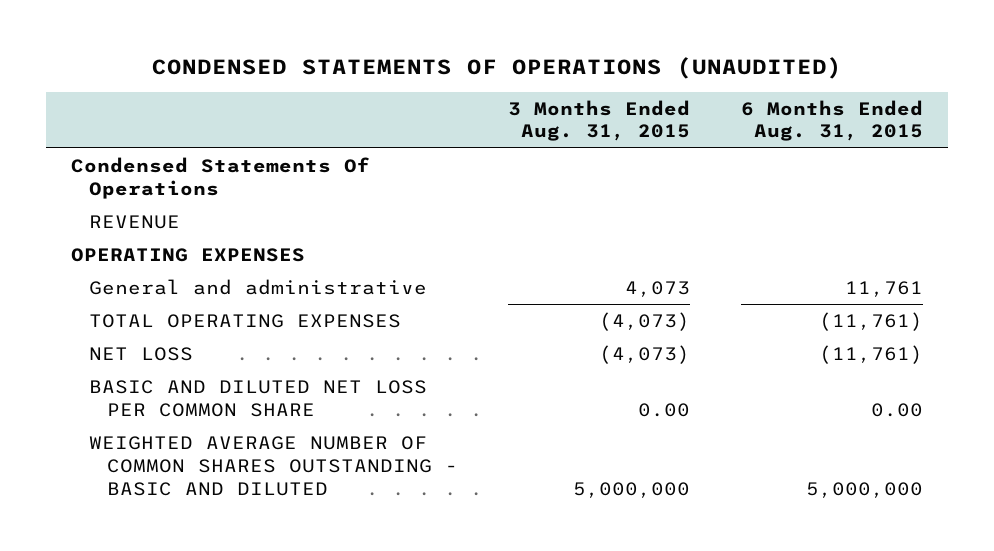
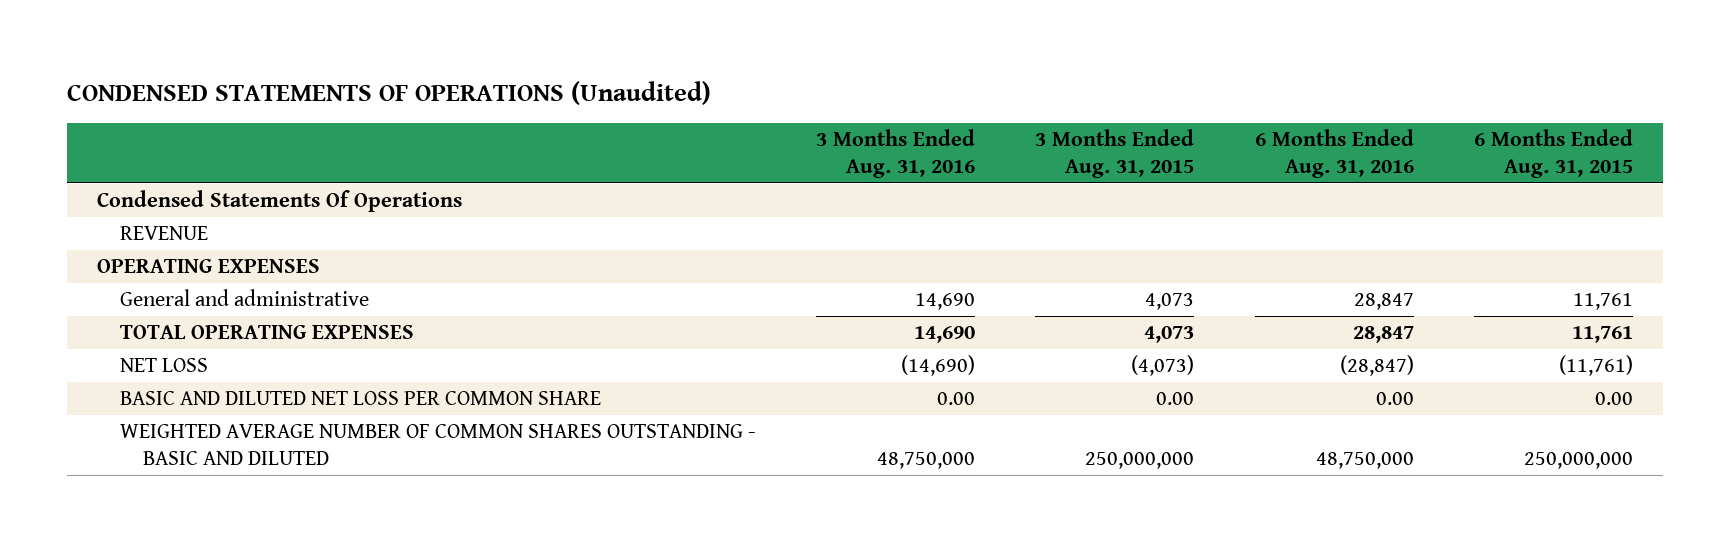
[151,57,842,80] CONDENSED STATEMENTS OF OPERATIONS (UNAUDITED) -> [66,81,711,106] CONDENSED STATEMENTS OF OPERATIONS (Unaudited)
none -> [816,129,976,179] 3 Months Ended Aug. 31, 2016
none -> [1254,129,1414,179] 6 Months Ended Aug. 31, 2016
[599,311,691,331] (4,073) -> [1144,326,1195,344] 4,073
[818,311,923,331] (11,761) -> [1571,326,1633,344] 11,761
[573,481,691,498] 5,000,000 -> [1085,452,1195,470] 250,000,000
[805,481,923,498] 5,000,000 -> [1523,452,1633,470] 250,000,000

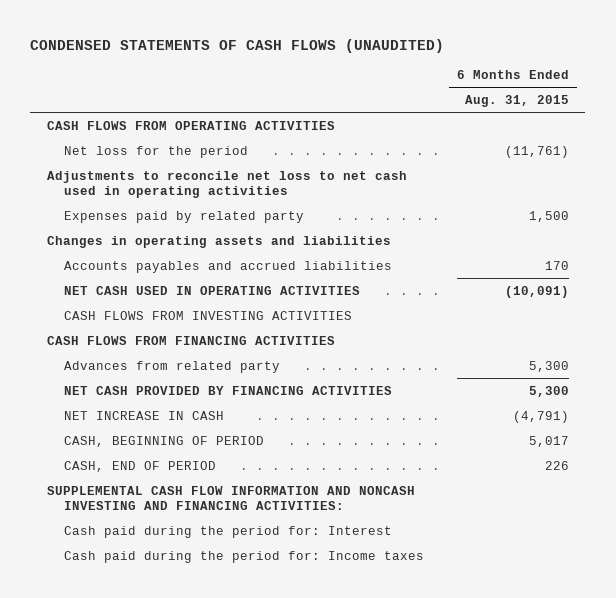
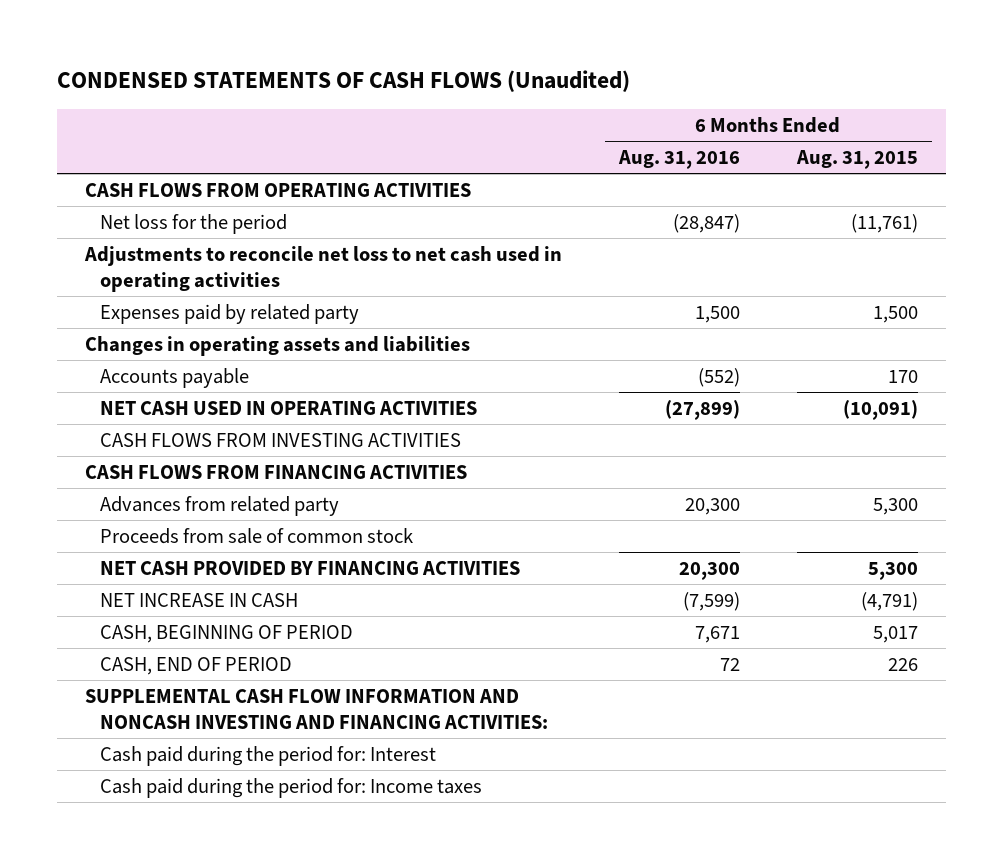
[30,38,445,53] CONDENSED STATEMENTS OF CASH FLOWS (UNAUDITED) -> [56,70,630,93] CONDENSED STATEMENTS OF CASH FLOWS (Unaudited)
none -> [617,149,740,169] Aug. 31, 2016
[63,260,392,273] Accounts payables and accrued liabilities -> [100,367,250,388] Accounts payable
none -> [100,527,414,544] Proceeds from sale of common stock

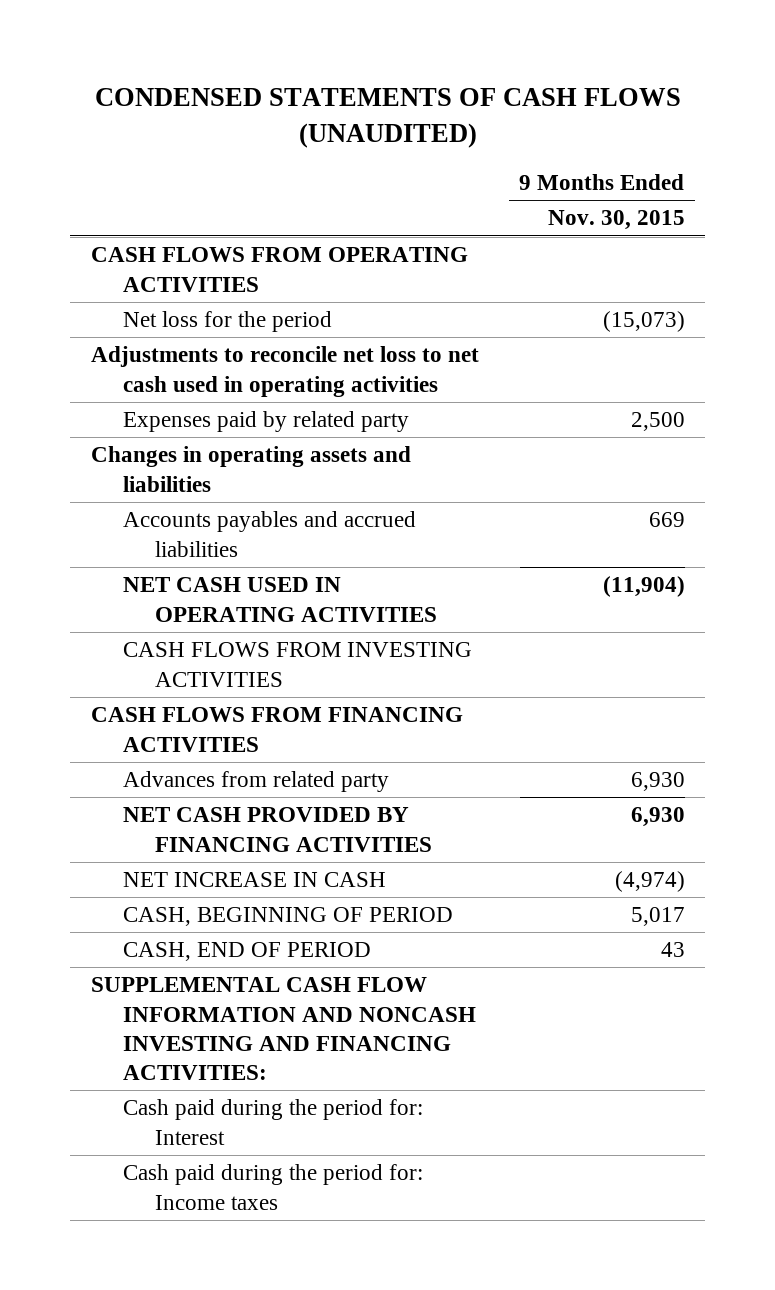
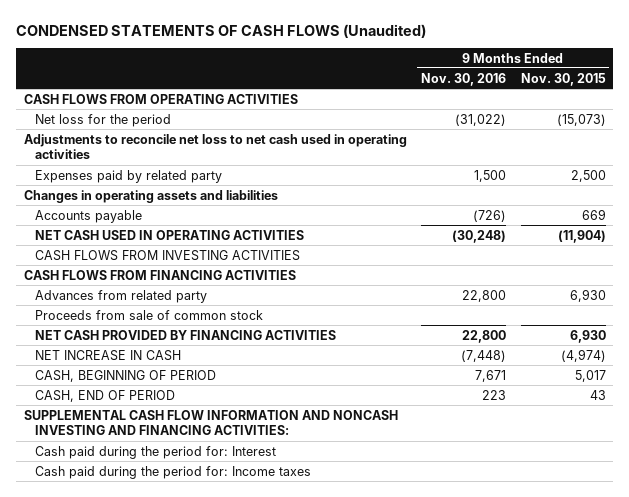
[94,88,681,148] CONDENSED STATEMENTS OF CASH FLOWS (UNAUDITED) -> [16,23,427,38] CONDENSED STATEMENTS OF CASH FLOWS (Unaudited)
none -> [421,72,507,86] Nov. 30, 2016
[122,511,416,557] Accounts payables and accrued liabilities -> [35,209,143,223] Accounts payable
none -> [35,309,264,320] Proceeds from sale of common stock

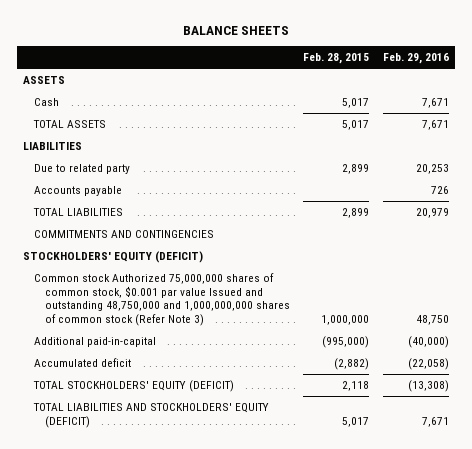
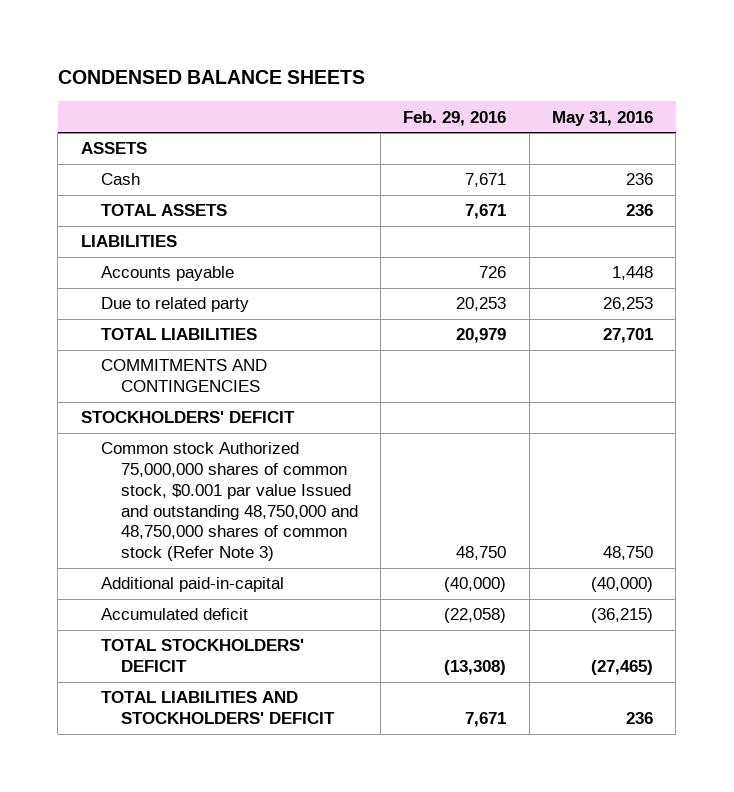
[182,25,289,35] BALANCE SHEETS -> [57,70,365,85] CONDENSED BALANCE SHEETS
[303,53,370,65] Feb. 28, 2015 -> none
none -> [552,110,654,126] May 31, 2016
[34,164,131,175] Due to related party -> [100,297,249,313] Due to related party
[23,251,204,264] STOCKHOLDERS' EQUITY (DEFICIT) -> [80,411,295,424] STOCKHOLDERS' DEFICIT
[34,273,290,326] Common stock Authorized 75,000,000 shares of common stock, $0.001 par value Issued and outstanding 48,750,000 and 1,000,000,000 shares of common stock (Refer Note 3) -> [100,442,358,562] Common stock Authorized 75,000,000 shares of common stock, $0.001 par value Issued and outstanding 48,750,000 and 48,750,000 shares of common stock (Refer Note 3)
[33,380,235,393] TOTAL STOCKHOLDERS' EQUITY (DEFICIT) -> [100,639,304,673] TOTAL STOCKHOLDERS' DEFICIT
[33,403,270,428] TOTAL LIABILITIES AND STOCKHOLDERS' EQUITY (DEFICIT) -> [100,691,335,725] TOTAL LIABILITIES AND STOCKHOLDERS' DEFICIT

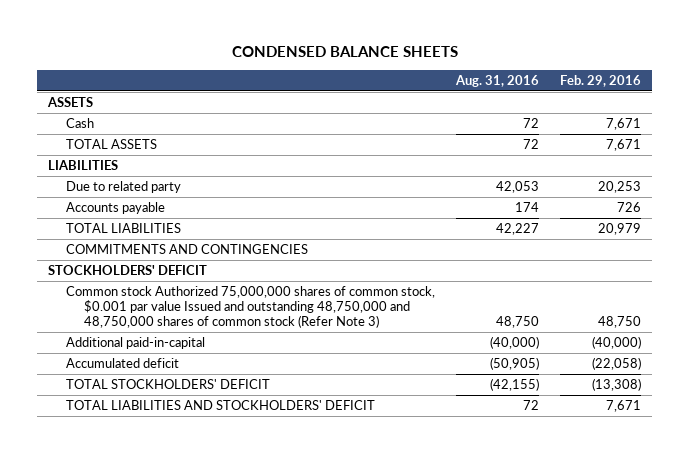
[552,110,654,126] May 31, 2016 -> none
none -> [455,75,540,88] Aug. 31, 2016
[100,266,234,282] Accounts payable -> [65,201,165,214] Accounts payable

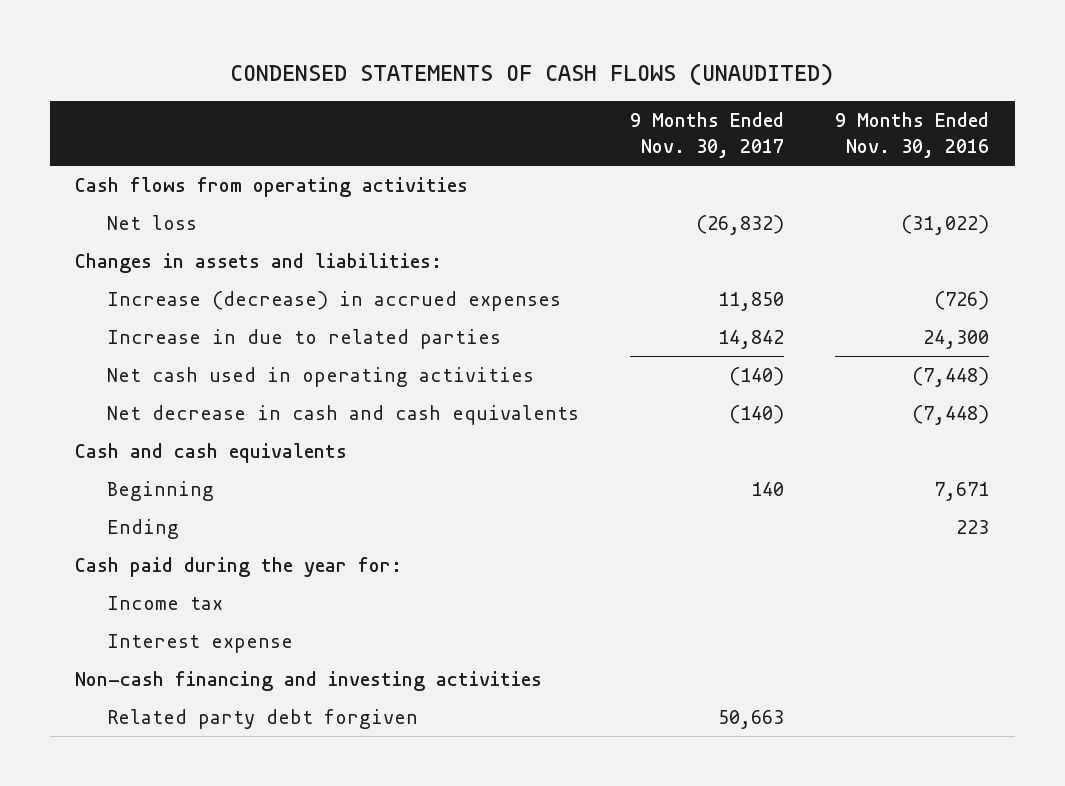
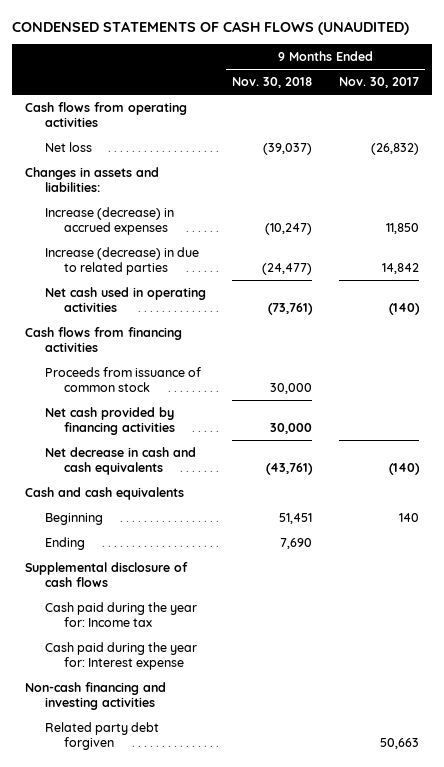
[835,112,990,158] 9 Months Ended Nov. 30, 2016 -> none
none -> [232,77,313,89] Nov. 30, 2018
[106,329,501,350] Increase in due to related parties -> [44,246,199,276] Increase (decrease) in due to related parties
none -> [25,326,183,353] Cash flows from financing activities
none -> [44,366,201,393] Proceeds from issuance of common stock
none -> [44,406,176,436] Net cash provided by financing activities
[75,557,403,578] Cash paid during the year for: -> none
none -> [25,561,189,588] Supplemental disclosure of cash flows
[106,596,223,611] Income tax -> [44,601,197,628] Cash paid during the year for: Income tax
[106,634,293,654] Interest expense -> [44,641,197,671] Cash paid during the year for: Interest expense

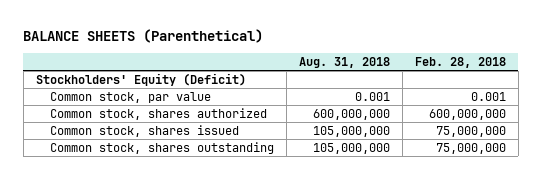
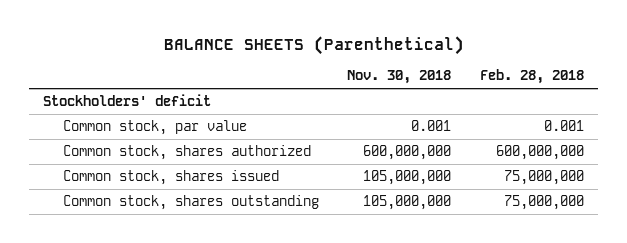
[298,56,390,68] Aug. 31, 2018 -> none
none -> [347,70,452,85] Nov. 30, 2018
[35,72,246,86] Stockholders' Equity (Deficit) -> [43,94,212,107] Stockholders' deficit

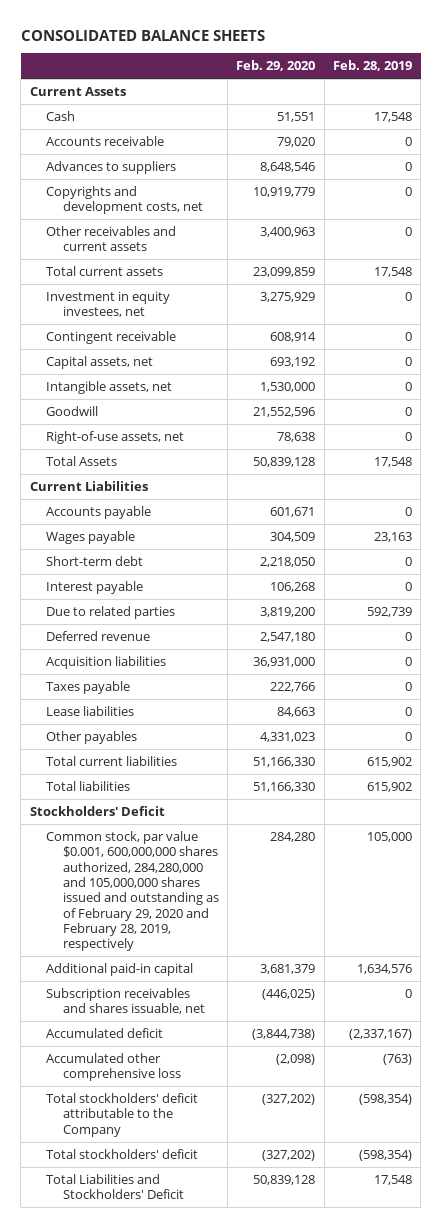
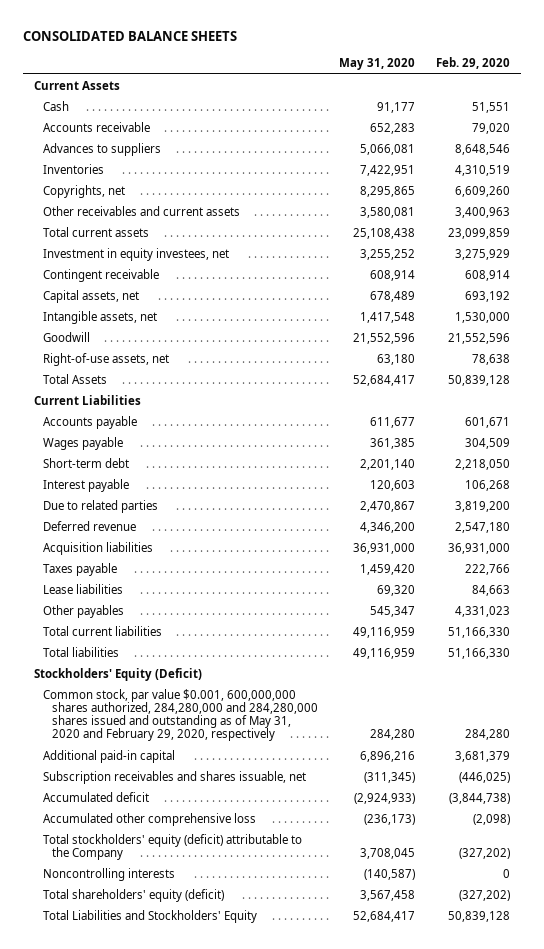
[332,60,412,72] Feb. 28, 2019 -> none
none -> [339,58,416,71] May 31, 2020
[46,186,203,215] Copyrights and development costs, net -> none
none -> [42,163,104,174] Inventories
none -> [42,184,125,198] Copyrights, net
[29,806,165,817] Stockholders' Deficit -> [33,667,202,681] Stockholders' Equity (Deficit)
[46,831,219,952] Common stock, par value $0.001, 600,000,000 shares authorized, 284,280,000 and 105,000,000 shares issued and outstanding as of February 29, 2020 and February 28, 2019, respectively -> [42,688,319,742] Common stock, par value $0.001, 600,000,000 shares authorized, 284,280,000 and 284,280,000 shares issued and outstanding as of May 31, 2020 and February 29, 2020, respectively
[46,1093,199,1137] Total stockholders' deficit attributable to the Company -> [42,833,302,860] Total stockholders' equity (deficit) attributable to the Company
none -> [42,867,175,881] Noncontrolling interests
[46,1149,199,1160] Total stockholders' deficit -> [42,888,224,902] Total shareholders' equity (deficit)
[46,1174,184,1200] Total Liabilities and Stockholders' Deficit -> [42,909,257,923] Total Liabilities and Stockholders' Equity

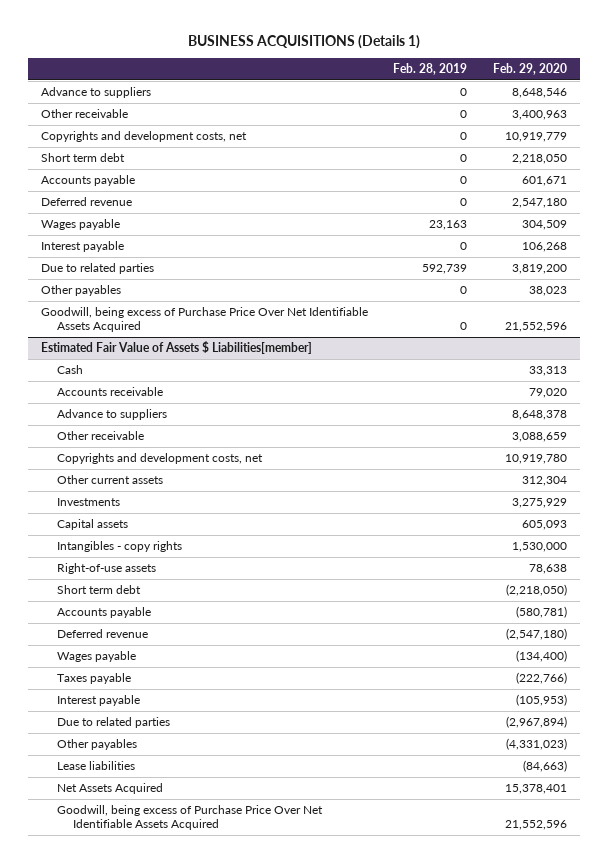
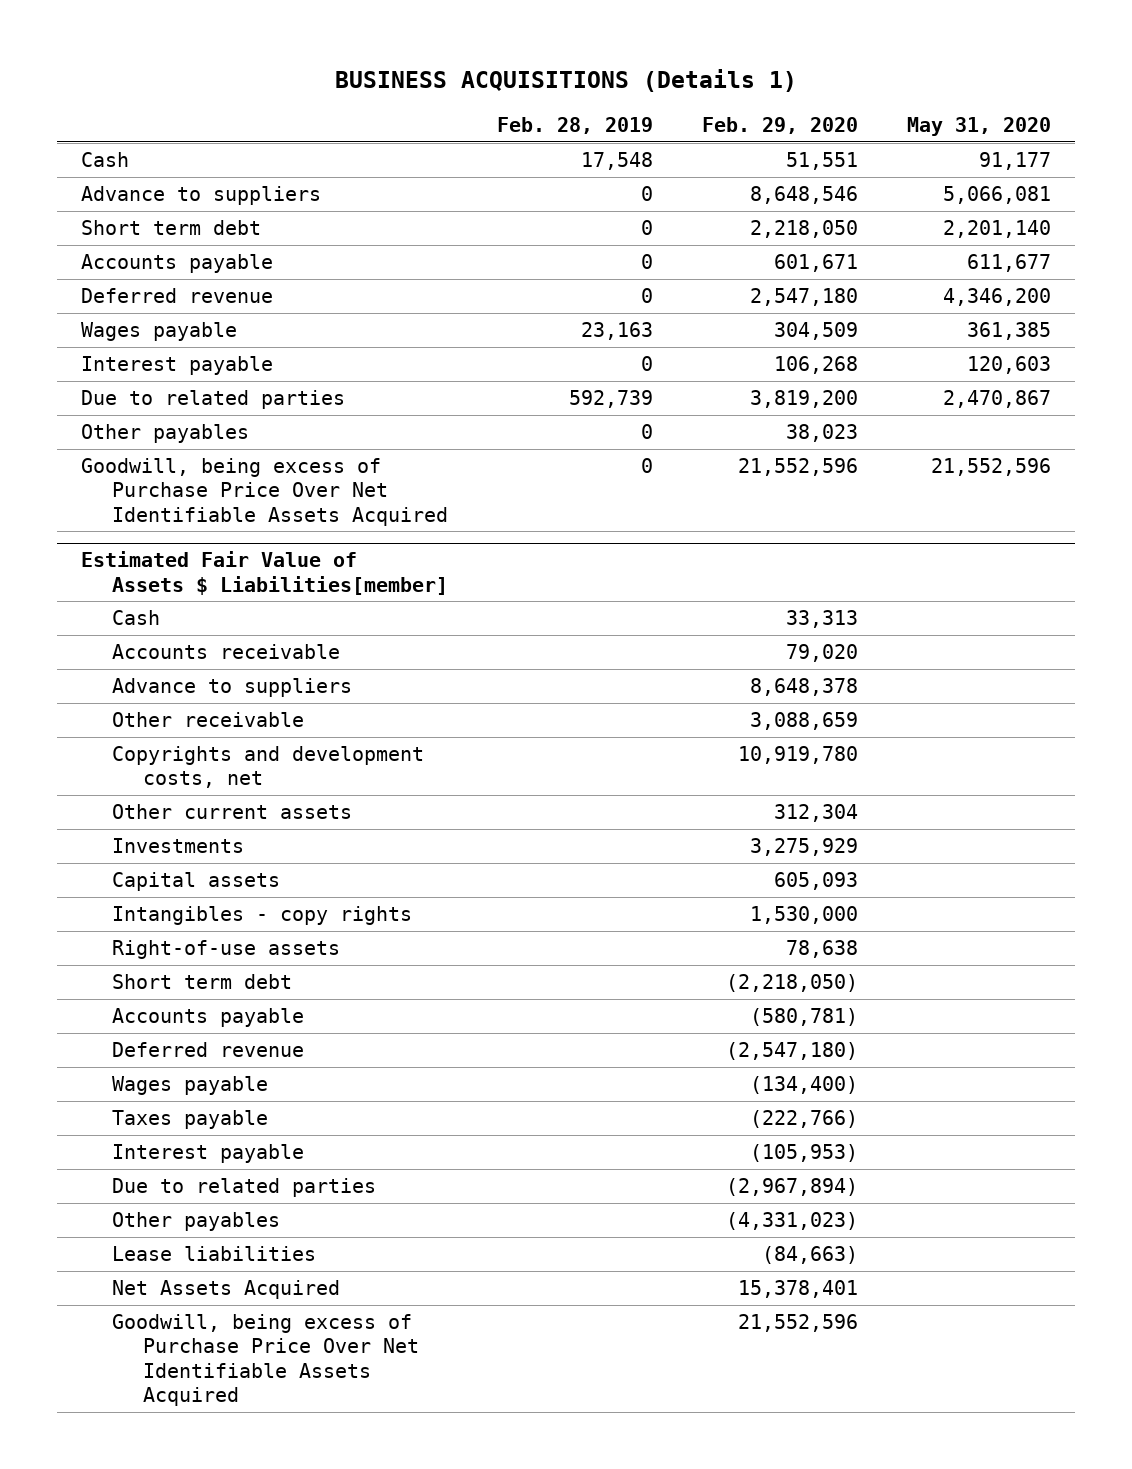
none -> [906,116,1051,136] May 31, 2020
none -> [81,152,130,168] Cash
[41,109,129,119] Other receivable -> none
[41,131,248,143] Copyrights and development costs, net -> none

